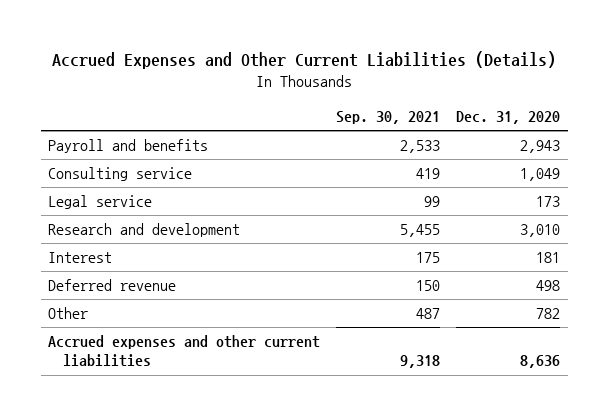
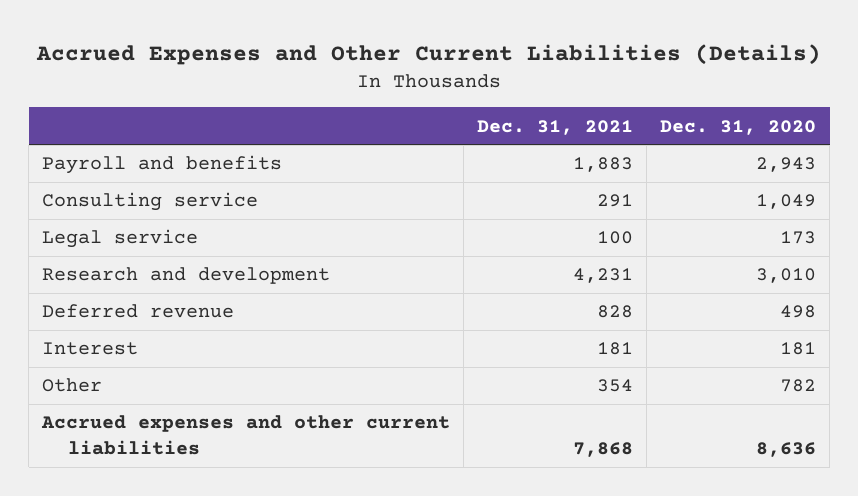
[336,111,441,125] Sep. 30, 2021 -> none
none -> [477,119,634,135] Dec. 31, 2021
[48,252,113,264] Interest -> [42,342,139,356] Interest

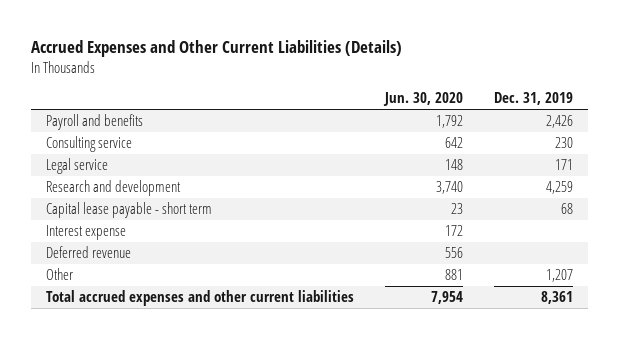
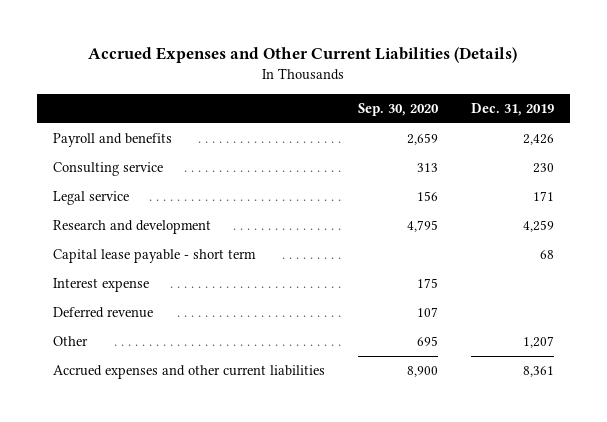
[382,92,463,107] Jun. 30, 2020 -> none
none -> [357,103,439,117] Sep. 30, 2020
[46,290,355,307] Total accrued expenses and other current liabilities -> [52,365,325,380] Accrued expenses and other current liabilities

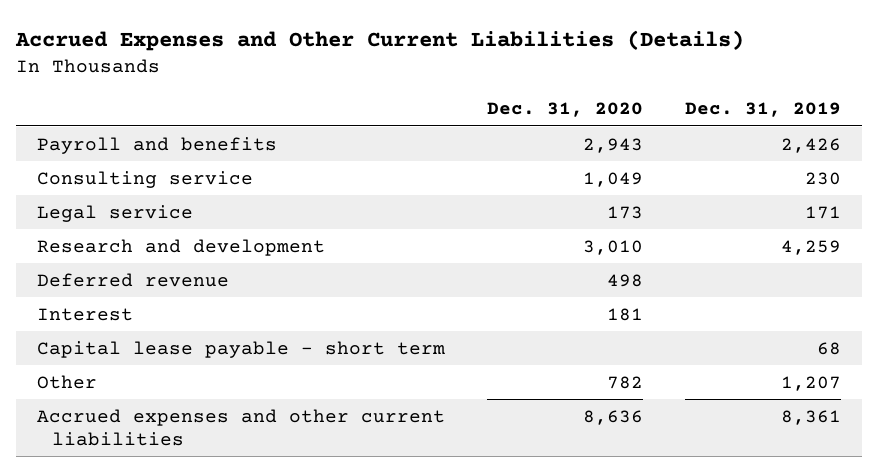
[357,103,439,117] Sep. 30, 2020 -> none
none -> [486,102,643,118] Dec. 31, 2020
[52,278,149,293] Interest expense -> none
none -> [36,307,133,321] Interest
[52,249,256,264] Capital lease payable - short term -> [36,340,445,358] Capital lease payable - short term

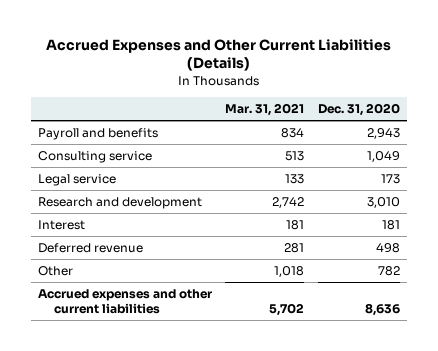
[685,102,842,118] Dec. 31, 2019 -> none
none -> [225,102,305,116] Mar. 31, 2021
[36,340,445,358] Capital lease payable - short term -> none
[36,272,229,287] Deferred revenue -> [37,243,143,254] Deferred revenue

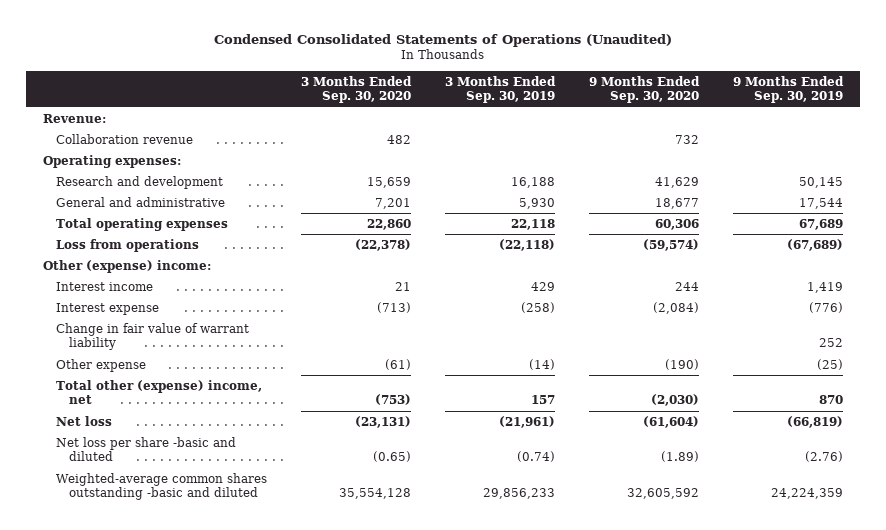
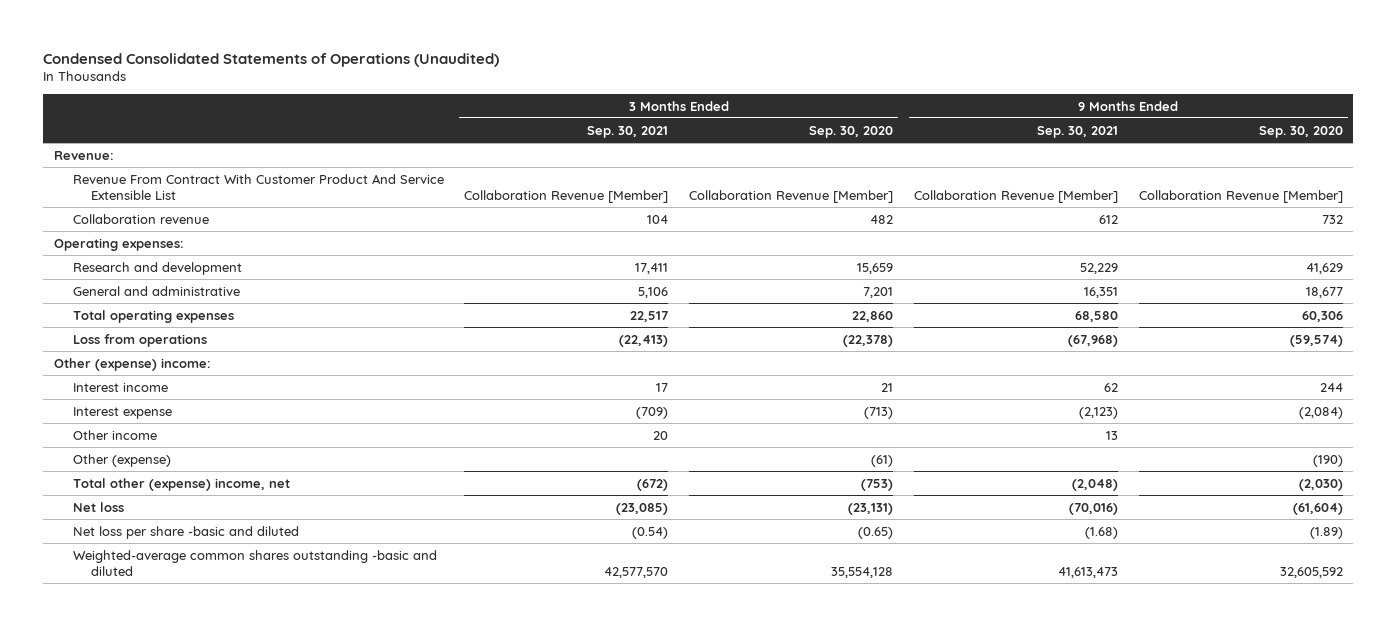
[445,75,557,104] 3 Months Ended Sep. 30, 2019 -> none
[733,75,845,104] 9 Months Ended Sep. 30, 2019 -> none
none -> [587,125,669,138] Sep. 30, 2021
none -> [1036,125,1118,138] Sep. 30, 2021
none -> [72,173,444,201] Revenue From Contract With Customer Product And Service Extensible List
[56,322,250,351] Change in fair value of warrant liability -> none
none -> [72,429,157,440] Other income
[56,358,147,372] Other expense -> [72,453,171,467] Other (expense)

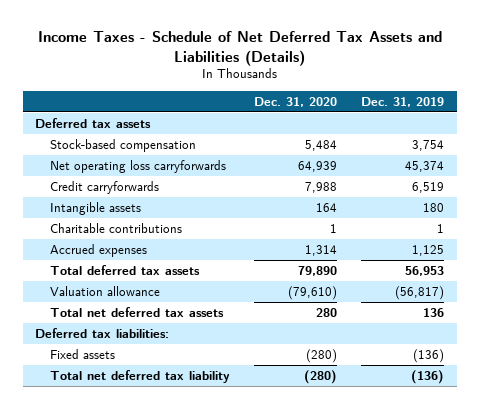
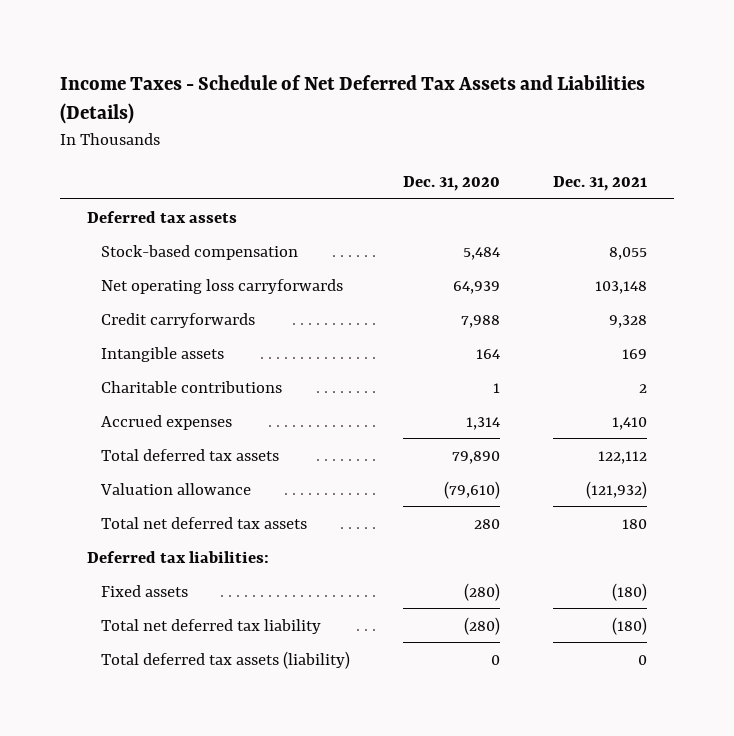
[361,96,445,107] Dec. 31, 2019 -> none
none -> [553,175,648,191] Dec. 31, 2021
none -> [100,650,350,669] Total deferred tax assets (liability)

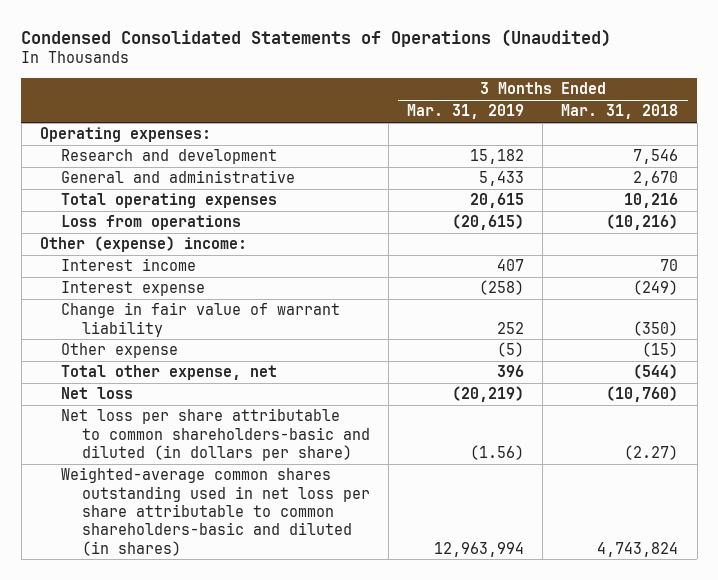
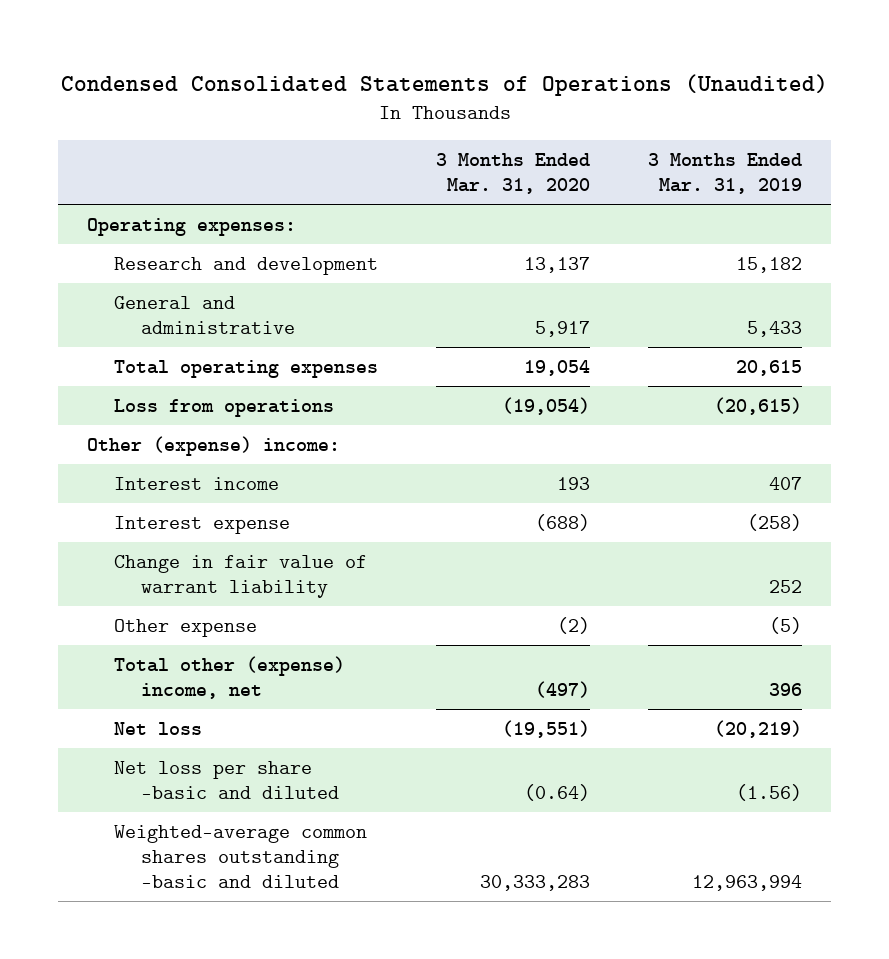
[561,104,679,120] Mar. 31, 2018 -> none
none -> [436,152,591,195] 3 Months Ended Mar. 31, 2020
[60,365,277,381] Total other expense, net -> [114,655,346,700] Total other (expense) income, net
[60,408,370,462] Net loss per share attributable to common shareholders-basic and diluted (in dollars per share) -> [114,760,340,800] Net loss per share -basic and diluted
[60,467,370,556] Weighted-average common shares outstanding used in net loss per share attributable to common shareholders-basic and diluted (in shares) -> [114,824,368,889] Weighted-average common shares outstanding -basic and diluted

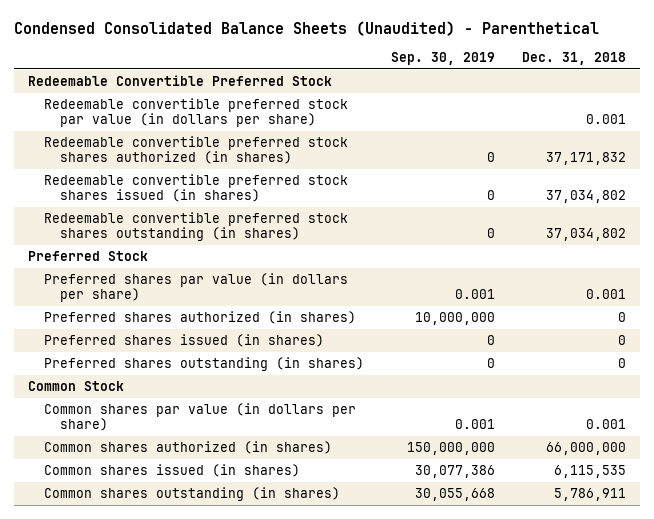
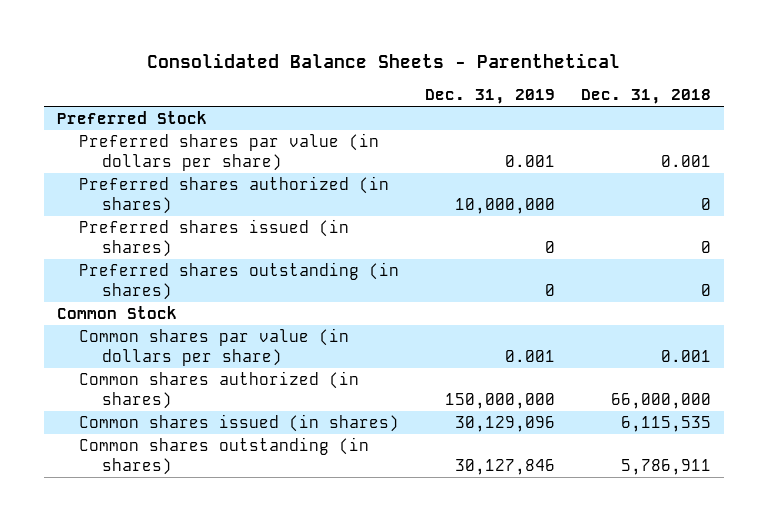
[14,20,600,36] Condensed Consolidated Balance Sheets (Unaudited) - Parenthetical -> [147,52,621,68] Consolidated Balance Sheets - Parenthetical
[391,52,496,66] Sep. 30, 2019 -> none
none -> [425,89,556,105] Dec. 31, 2019
[27,74,332,86] Redeemable Convertible Preferred Stock -> none
[43,97,348,127] Redeemable convertible preferred stock par value (in dollars per share) -> none
[43,135,348,164] Redeemable convertible preferred stock shares authorized (in shares) -> none
[43,173,348,202] Redeemable convertible preferred stock shares issued (in shares) -> none
[43,211,348,241] Redeemable convertible preferred stock shares outstanding (in shares) -> none

